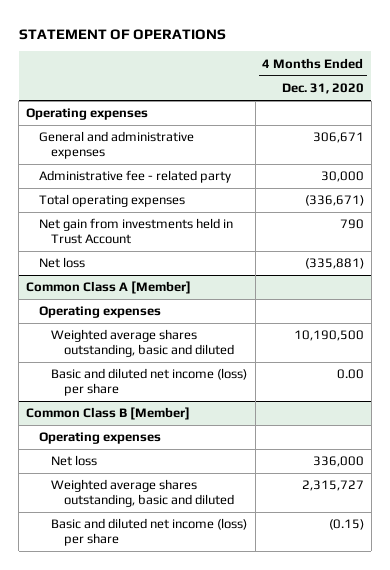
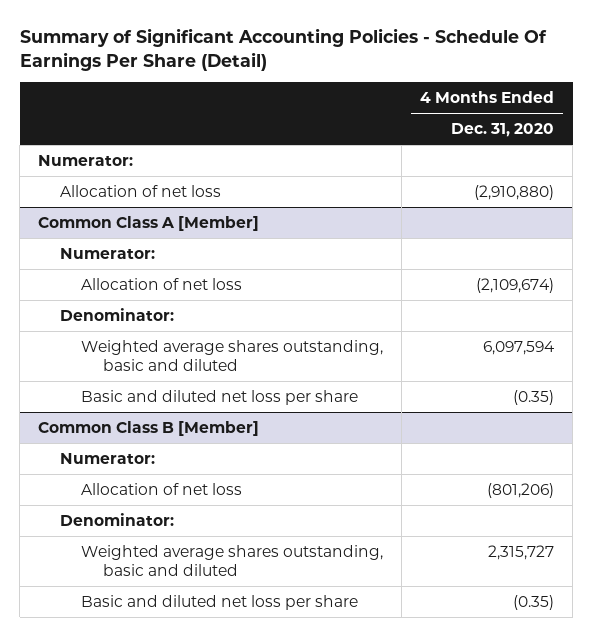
[18,28,226,40] STATEMENT OF OPERATIONS -> [19,28,547,72] Summary of Significant Accounting Policies - Schedule Of Earnings Per Share (Detail)
[26,108,149,121] Operating expenses -> none
[38,131,194,160] General and administrative expenses -> none
[38,170,231,184] Administrative fee - related party -> none
[38,194,185,208] Total operating expenses -> none
[38,218,233,245] Net gain from investments held in Trust Account -> none
none -> [38,154,134,166] Numerator:
[38,257,85,269] Net loss -> [59,184,221,197] Allocation of net loss
[304,258,364,270] (335,881) -> [474,184,555,200] (2,910,880)
[38,306,161,319] Operating expenses -> none
none -> [59,247,155,259] Numerator:
none -> [81,277,243,290] Allocation of net loss
none -> [59,307,174,321] Denominator:
[293,330,364,342] 10,190,500 -> [483,340,556,355] 6,097,594
[51,368,248,397] Basic and diluted net income (loss) per share -> [81,389,359,405] Basic and diluted net loss per share
[336,369,364,380] 0.00 -> [513,389,555,405] (0.35)
[38,432,161,445] Operating expenses -> none
none -> [59,452,155,464] Numerator:
[51,455,98,467] Net loss -> [81,482,243,495] Allocation of net loss
[312,456,364,468] 336,000 -> [487,482,555,498] (801,206)
none -> [59,512,174,526] Denominator:
[51,518,248,547] Basic and diluted net income (loss) per share -> [81,594,359,610] Basic and diluted net loss per share
[328,519,364,531] (0.15) -> [513,594,555,610] (0.35)

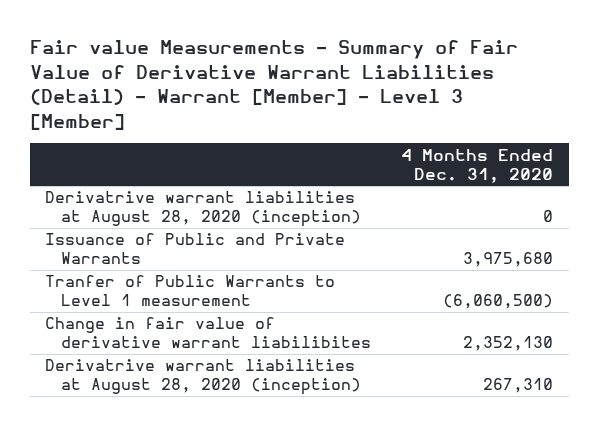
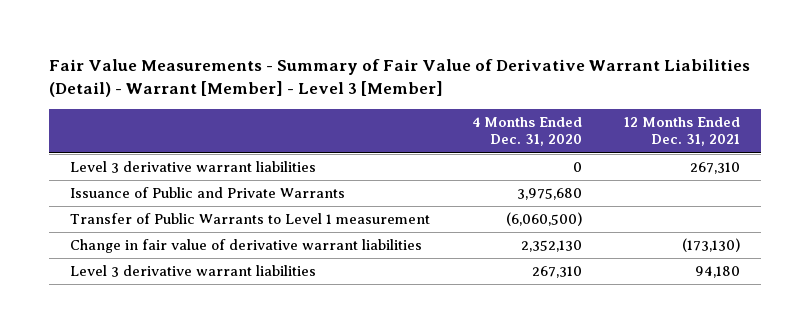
[29,40,518,130] Fair value Measurements - Summary of Fair Value of Derivative Warrant Liabilities (Detail) - Warrant [Member] - Level 3 [Member] -> [48,59,750,98] Fair Value Measurements - Summary of Fair Value of Derivative Warrant Liabilities (Detail) - Warrant [Member] - Level 3 [Member]
none -> [624,117,741,147] 12 Months Ended Dec. 31, 2021
[44,191,362,228] Derivatrive warrant liabilities at August 28, 2020 (inception) -> [69,161,316,174] Level 3 derivative warrant liabilities
[44,275,335,307] Tranfer of Public Warrants to Level 1 measurement -> [69,213,430,225] Transfer of Public Warrants to Level 1 measurement
[44,317,372,349] Change in fair value of derivative warrant liabilibites -> [69,239,422,254] Change in fair value of derivative warrant liabilities
[44,359,362,396] Derivatrive warrant liabilities at August 28, 2020 (inception) -> [69,265,316,278] Level 3 derivative warrant liabilities

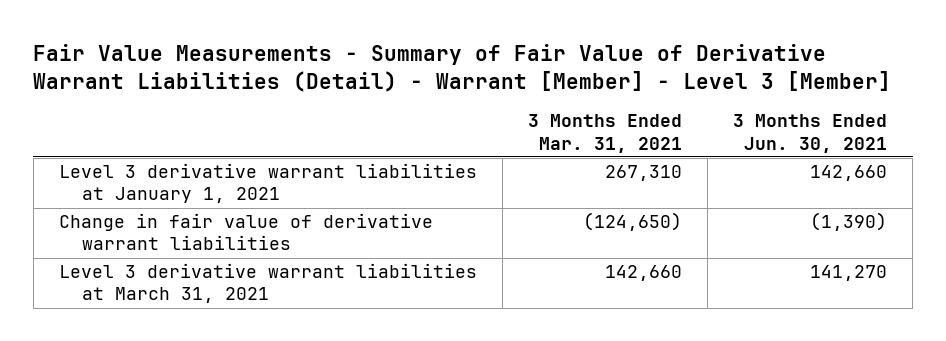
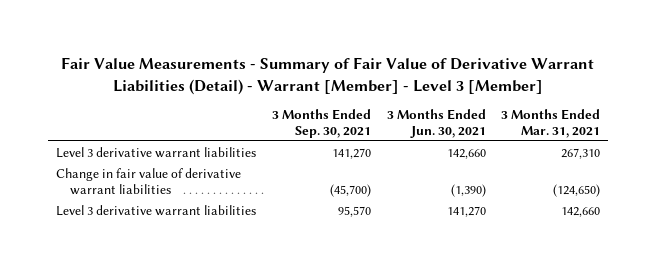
none -> [271,109,371,139] 3 Months Ended Sep. 30, 2021
[58,163,477,204] Level 3 derivative warrant liabilities at January 1, 2021 -> [55,146,256,158] Level 3 derivative warrant liabilities
[58,263,477,304] Level 3 derivative warrant liabilities at March 31, 2021 -> [55,204,256,216] Level 3 derivative warrant liabilities

